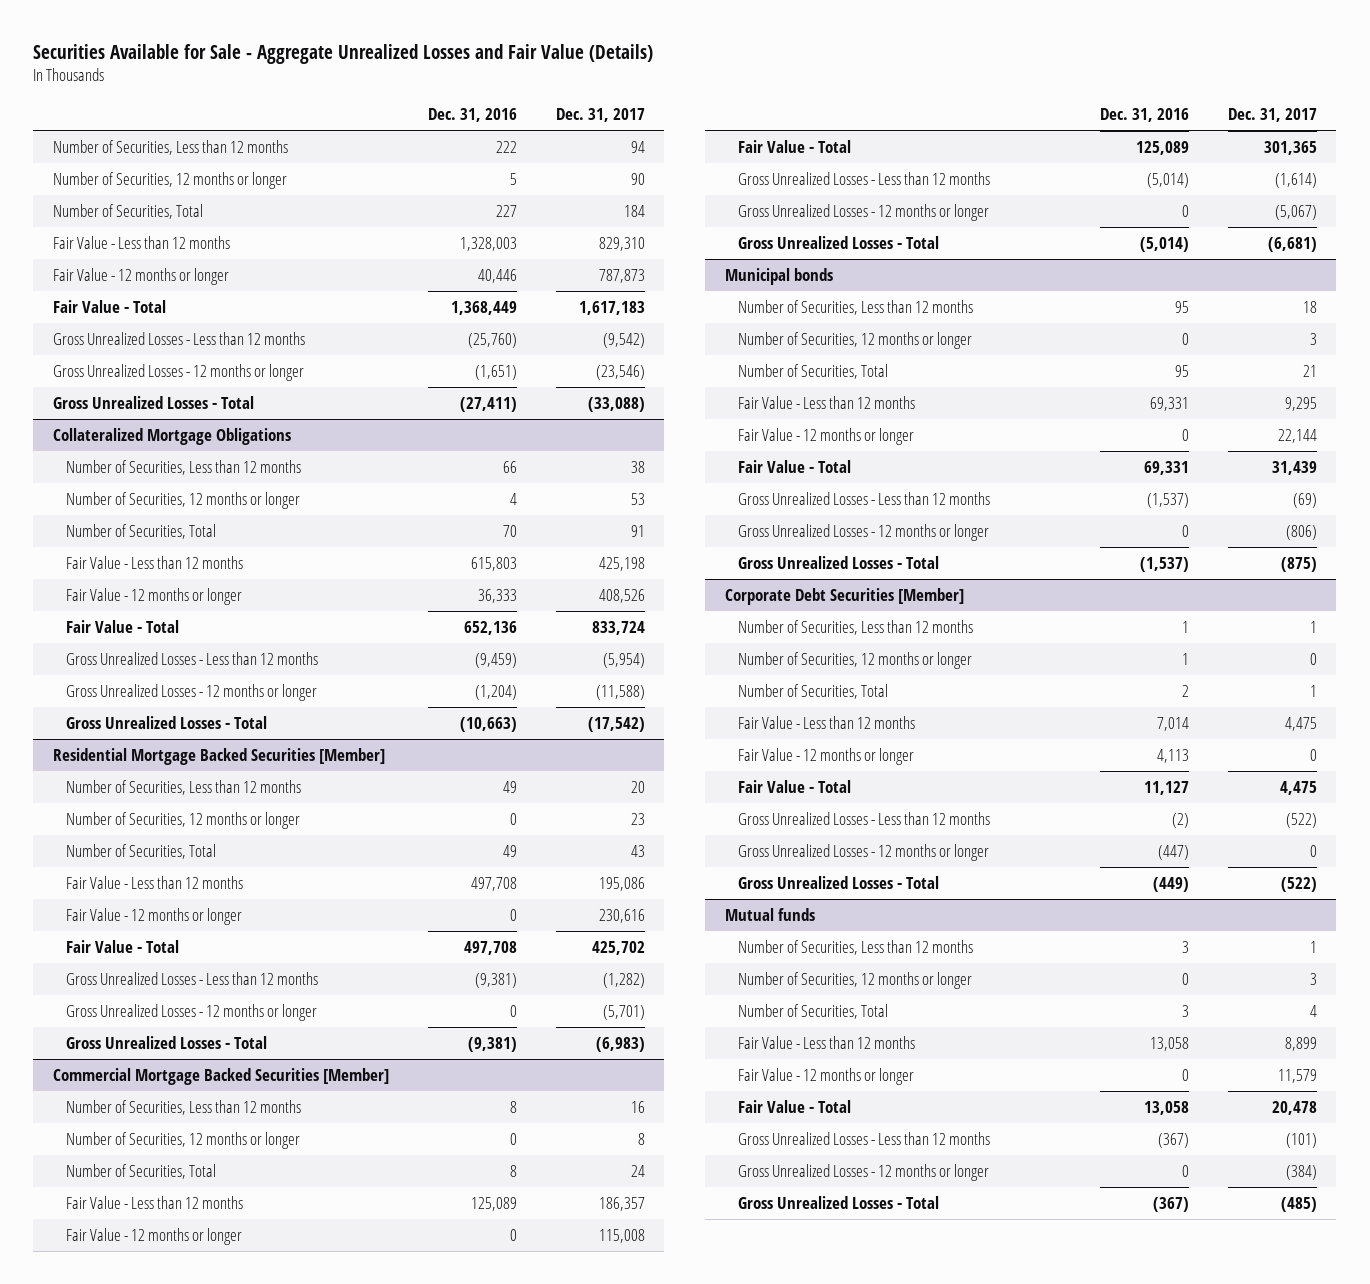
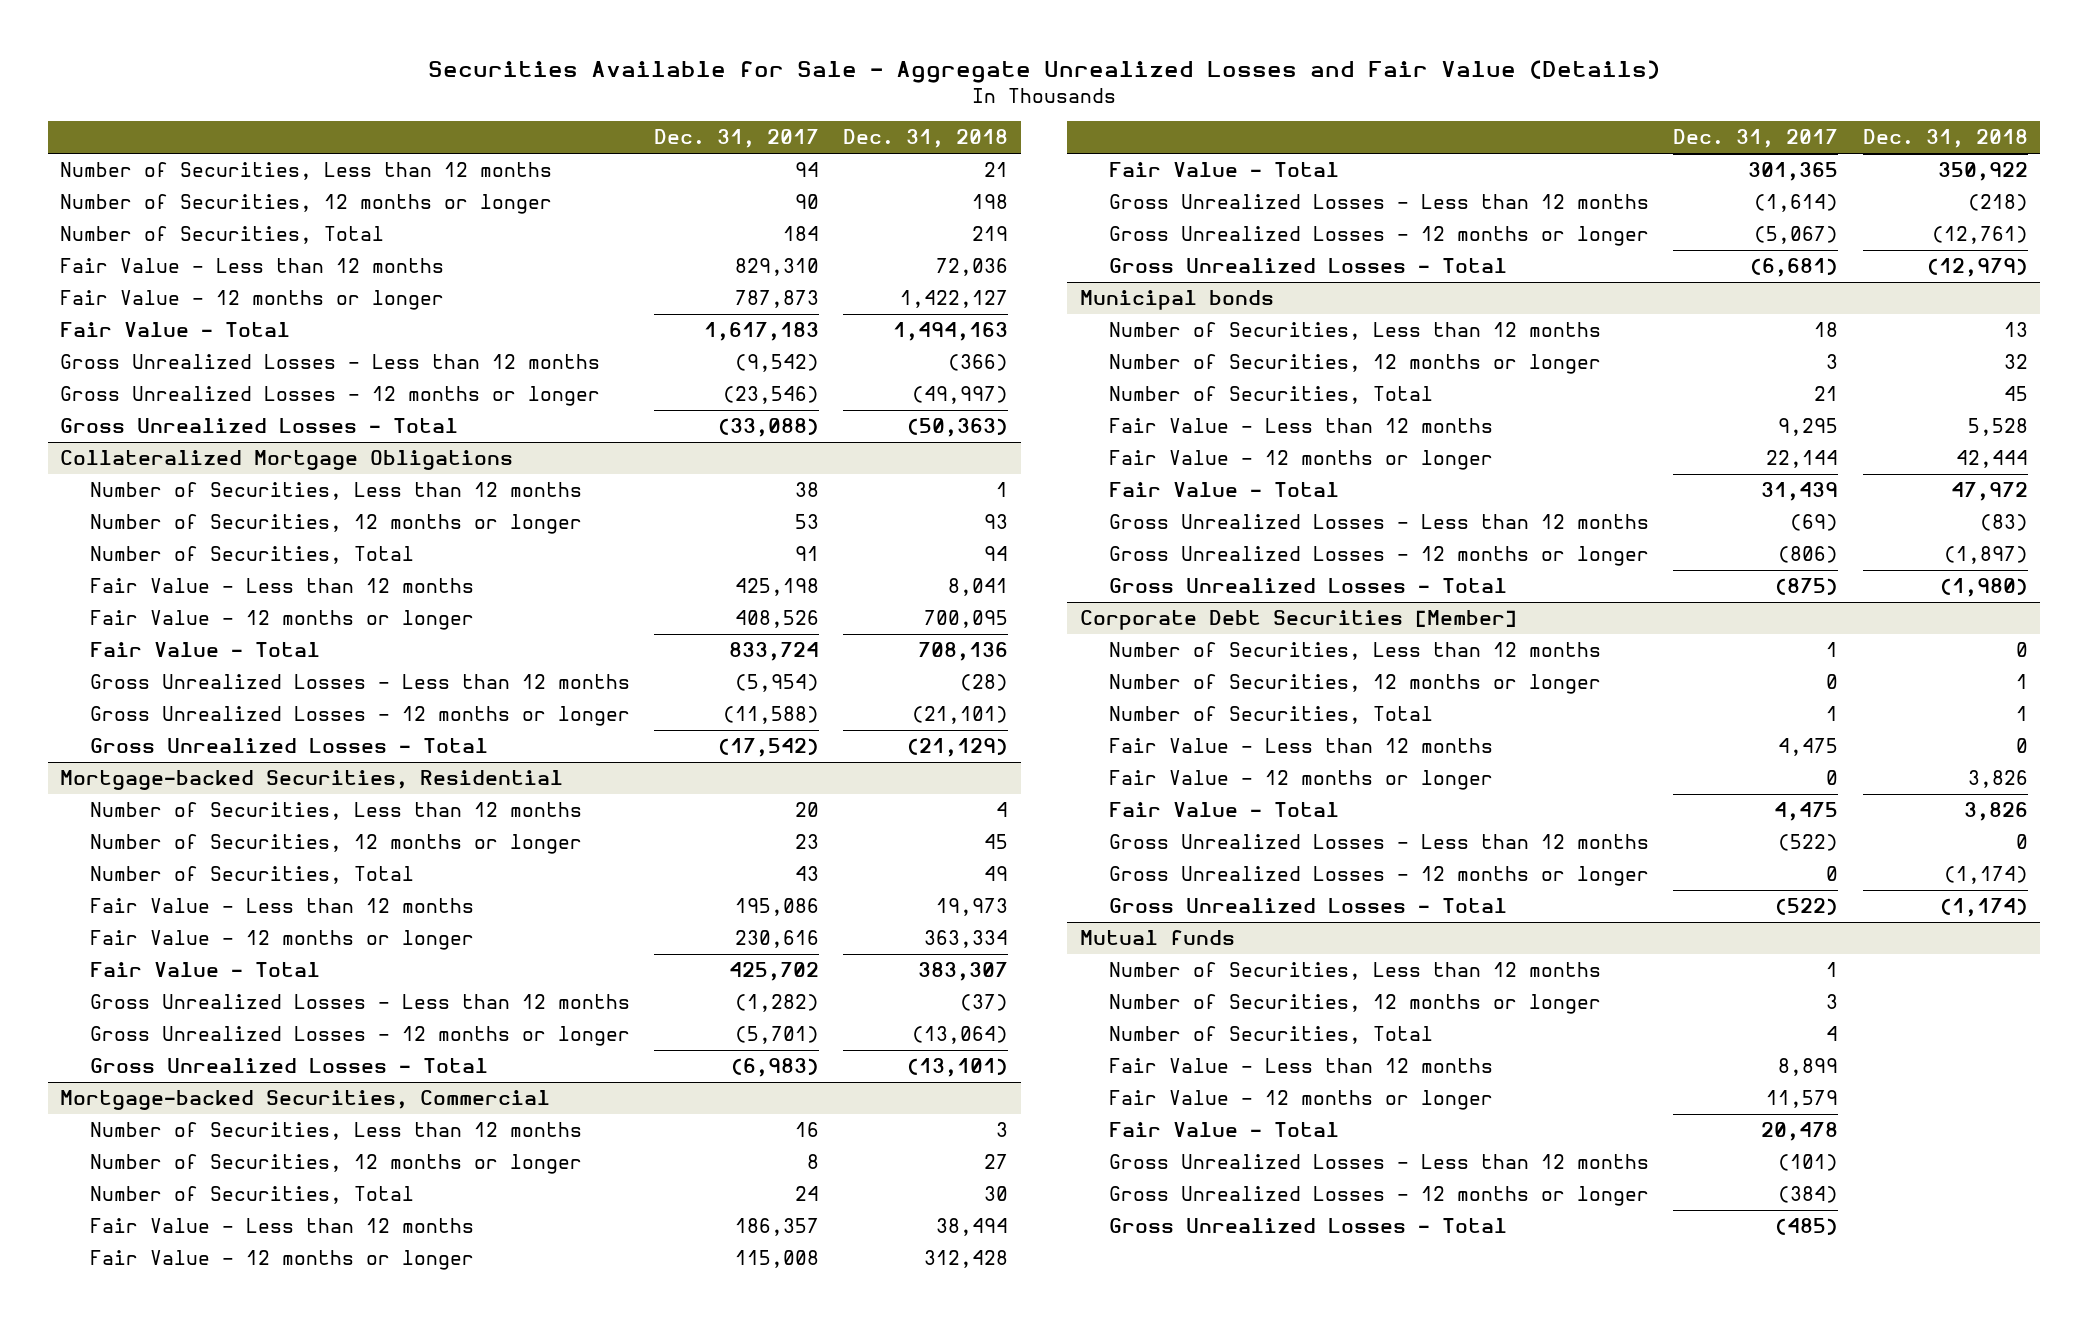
[427,107,517,122] Dec. 31, 2016 -> none
none -> [843,129,1009,149] Dec. 31, 2018
[52,748,385,766] Residential Mortgage Backed Securities [Member] -> [60,770,564,791] Mortgage-backed Securities, Residential
[52,1068,389,1086] Commercial Mortgage Backed Securities [Member] -> [60,1090,551,1111] Mortgage-backed Securities, Commercial

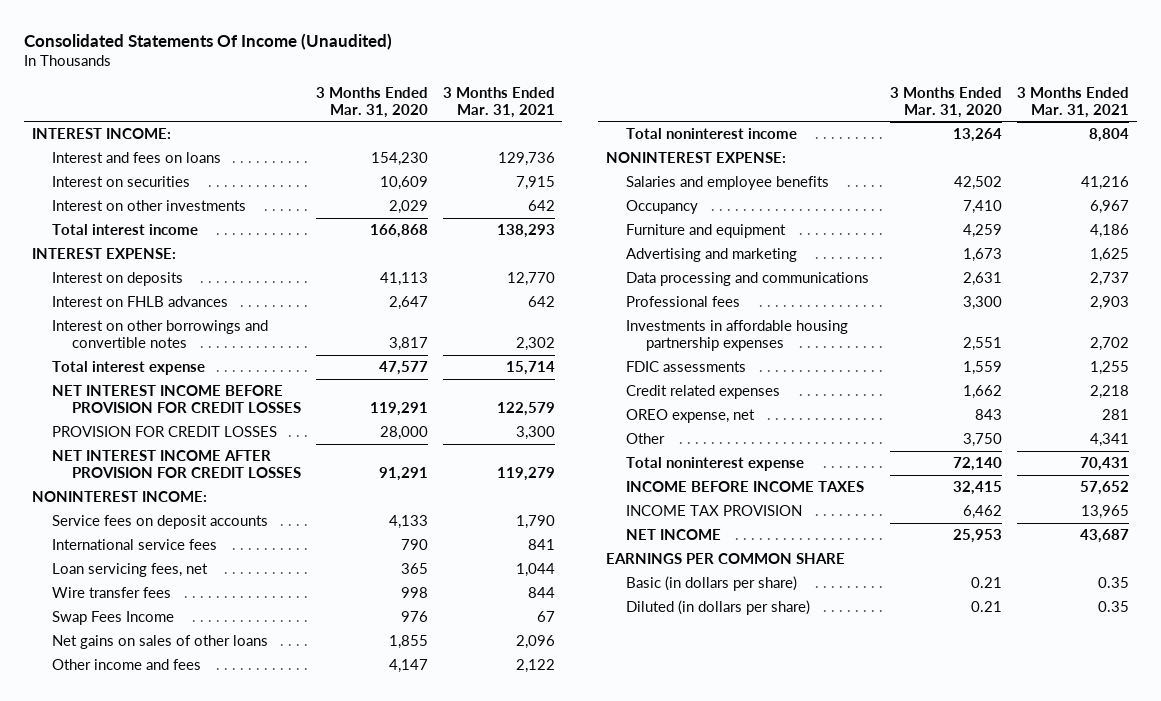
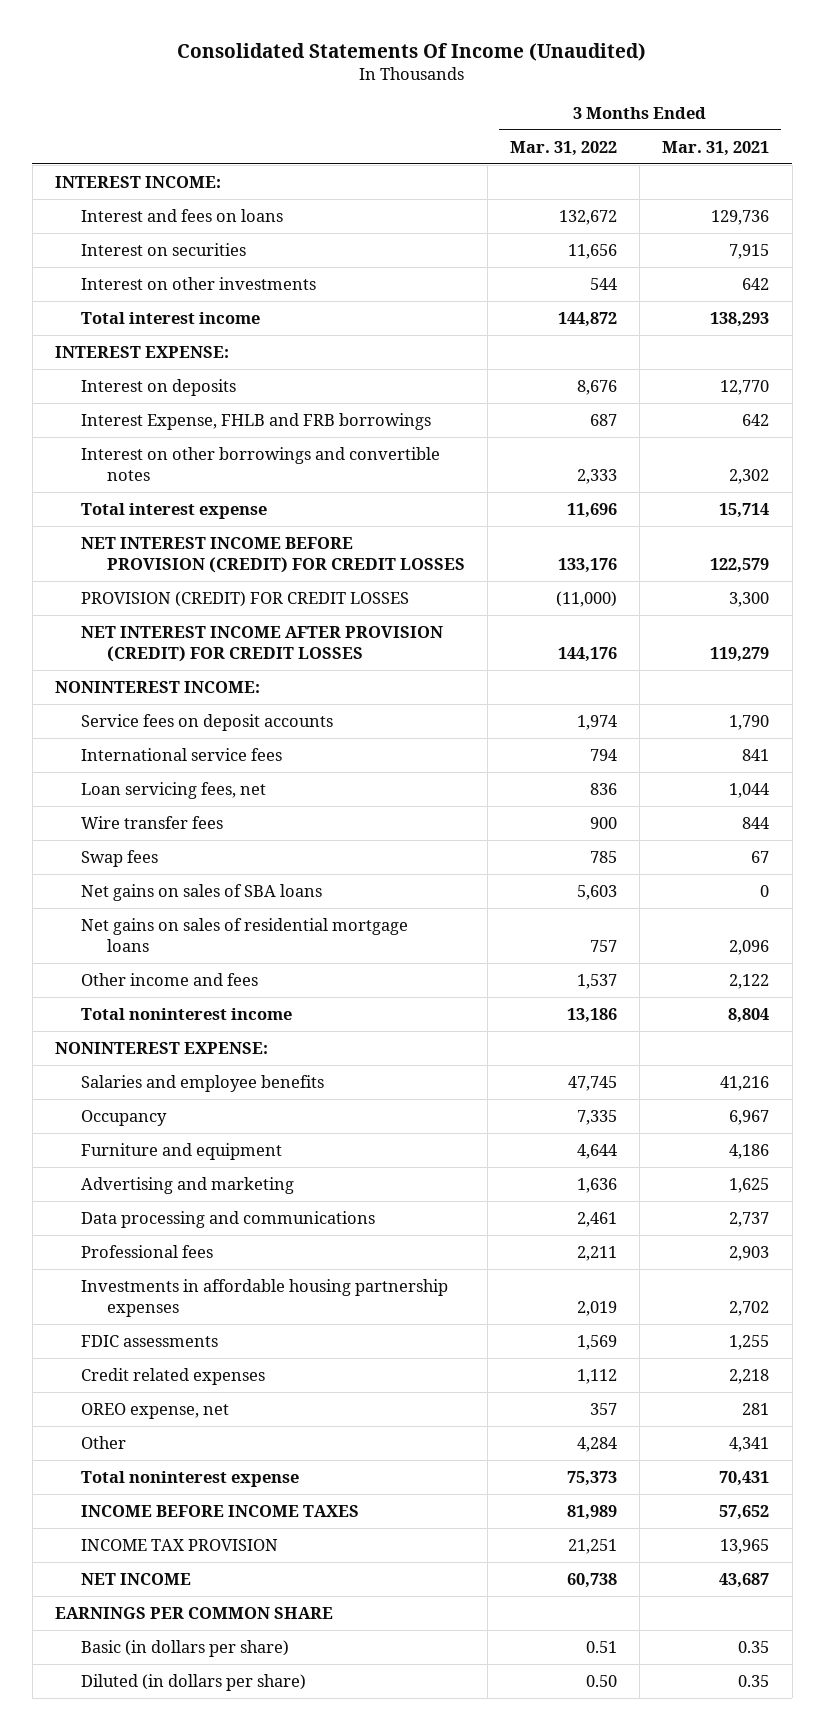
[315,86,428,118] 3 Months Ended Mar. 31, 2020 -> none
none -> [510,140,618,156] Mar. 31, 2022
[51,296,228,308] Interest on FHLB advances -> [81,412,432,430] Interest Expense, FHLB and FRB borrowings
[51,385,302,414] NET INTEREST INCOME BEFORE PROVISION FOR CREDIT LOSSES -> [81,536,466,573] NET INTEREST INCOME BEFORE PROVISION (CREDIT) FOR CREDIT LOSSES
[51,426,277,438] PROVISION FOR CREDIT LOSSES -> [81,590,410,607] PROVISION (CREDIT) FOR CREDIT LOSSES
[51,450,302,479] NET INTEREST INCOME AFTER PROVISION FOR CREDIT LOSSES -> [81,625,444,662] NET INTEREST INCOME AFTER PROVISION (CREDIT) FOR CREDIT LOSSES
[51,611,174,626] Swap Fees Income -> [81,849,159,867] Swap fees
[51,635,268,650] Net gains on sales of other loans -> [81,883,323,901] Net gains on sales of SBA loans
[515,635,555,650] 2,096 -> [760,884,770,897] 0
none -> [81,917,409,952] Net gains on sales of residential mortgage loans

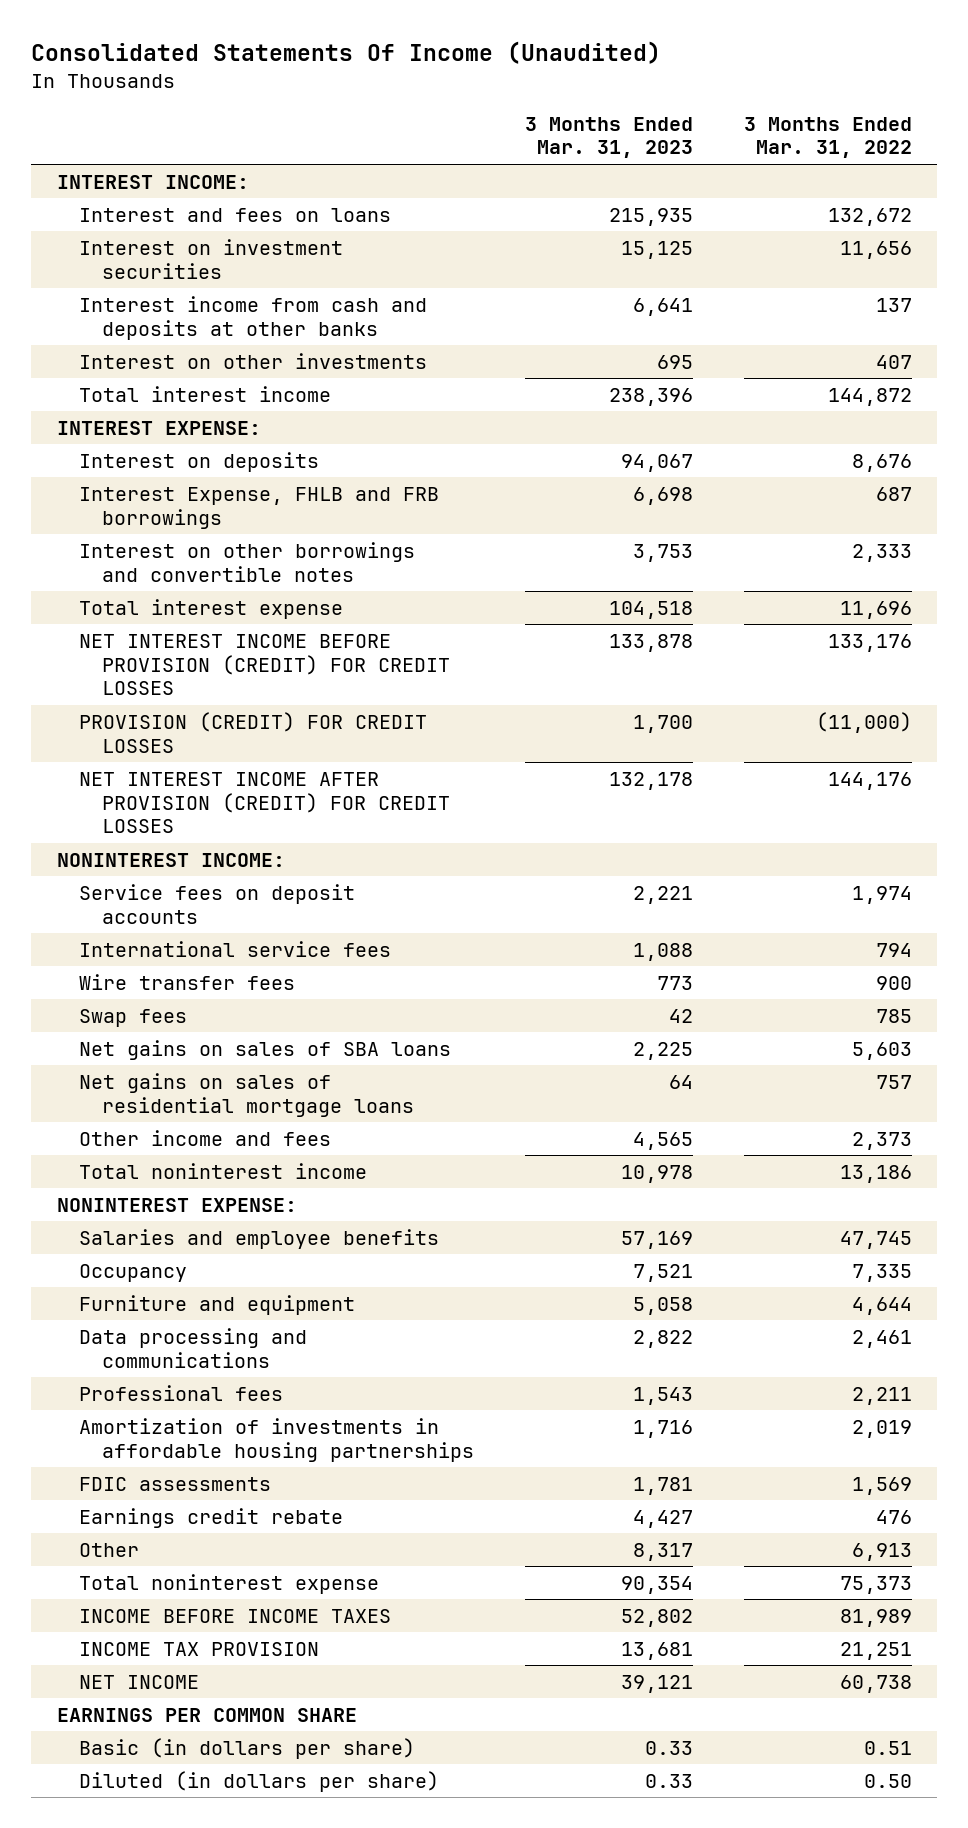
[662,140,770,156] Mar. 31, 2021 -> none
none -> [524,116,693,159] 3 Months Ended Mar. 31, 2023
[81,242,247,256] Interest on securities -> [79,238,344,279] Interest on investment securities
none -> [79,295,428,340] Interest income from cash and deposits at other banks
[590,277,618,290] 544 -> [875,354,912,369] 407
[81,781,267,799] Loan servicing fees, net -> none
[577,973,618,989] 1,537 -> [851,1131,912,1150] 2,373
[81,1176,295,1194] Advertising and marketing -> none
[81,1278,449,1317] Investments in affordable housing partnership expenses -> [79,1417,475,1462] Amortization of investments in affordable housing partnerships
[81,1367,266,1385] Credit related expenses -> none
[81,1402,230,1419] OREO expense, net -> none
none -> [79,1507,344,1528] Earnings credit rebate
[577,1436,618,1452] 4,284 -> [851,1542,912,1561] 6,913

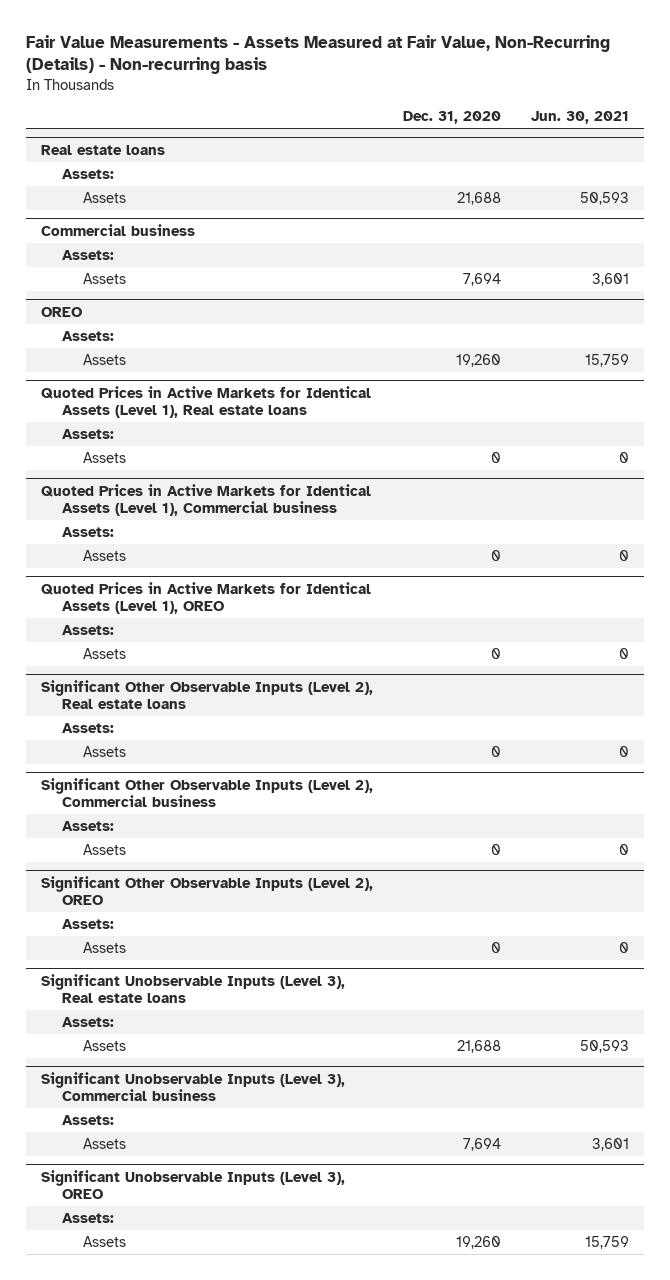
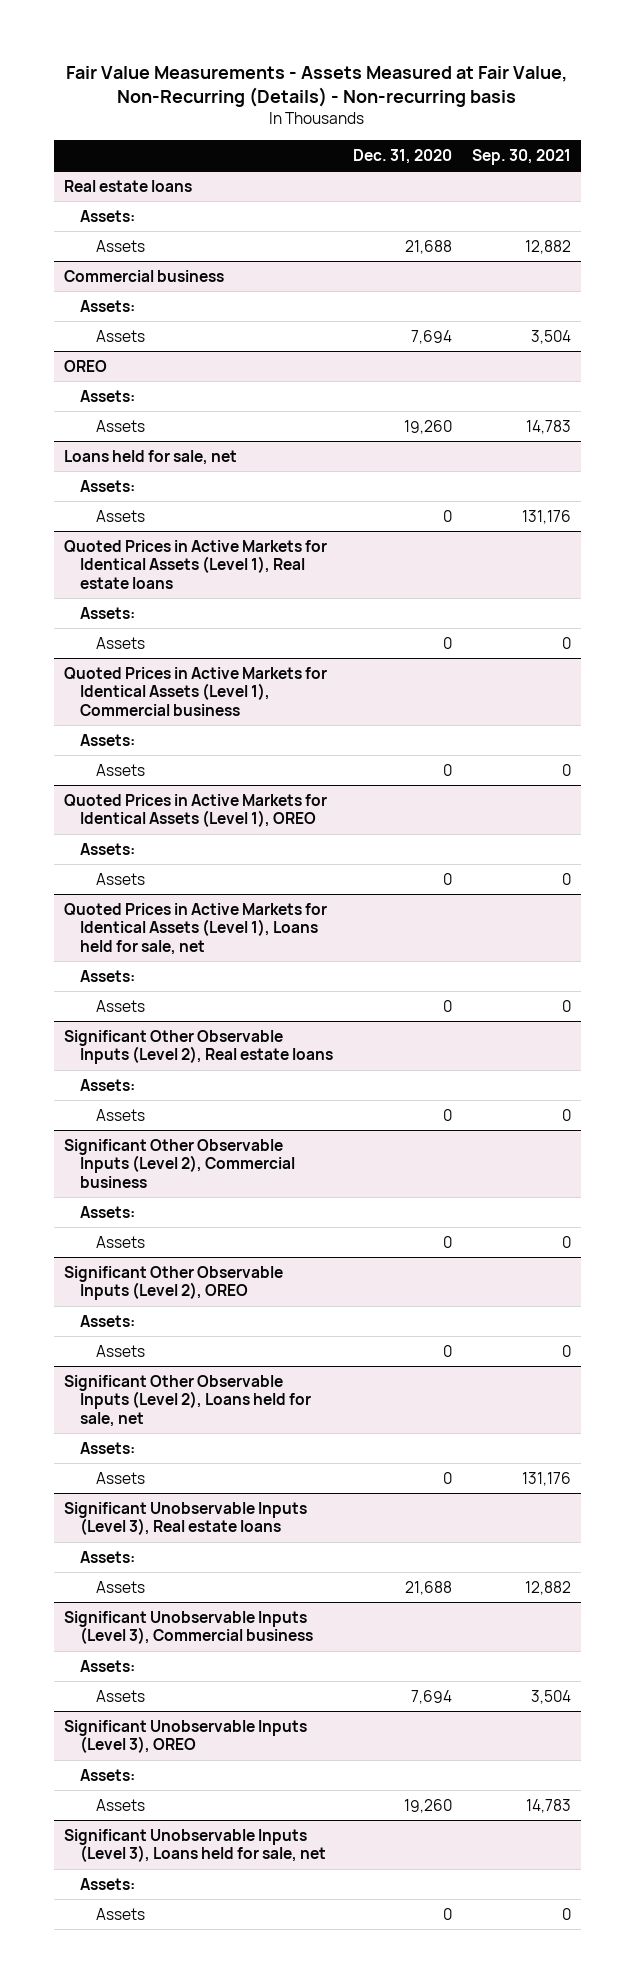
[531,111,630,125] Jun. 30, 2021 -> none
none -> [471,148,571,165] Sep. 30, 2021
none -> [64,449,238,465] Loans held for sale, net
none -> [79,479,135,492] Assets:
none -> [95,509,145,522] Assets
none -> [64,902,328,955] Quoted Prices in Active Markets for Identical Assets (Level 1), Loans held for sale, net
none -> [79,969,135,982] Assets:
none -> [95,999,145,1012] Assets
none -> [64,1374,311,1427] Significant Other Observable Inputs (Level 2), Loans held for sale, net
none -> [79,1441,135,1454] Assets:
none -> [95,1471,145,1484] Assets
none -> [64,1828,326,1863] Significant Unobservable Inputs (Level 3), Loans held for sale, net
none -> [79,1877,135,1890] Assets:
none -> [95,1907,145,1920] Assets

